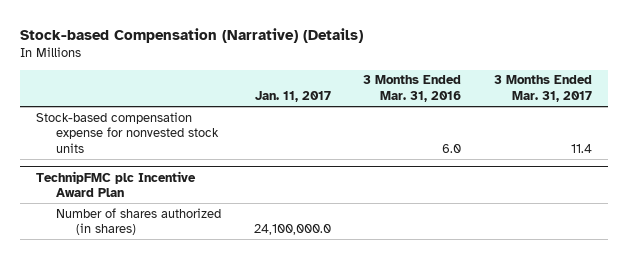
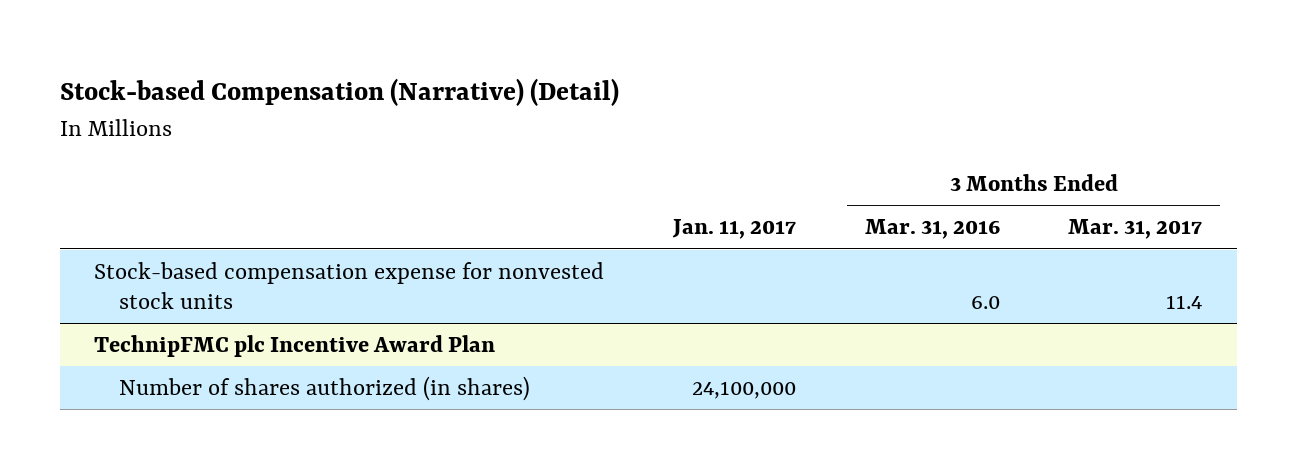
[19,27,363,43] Stock-based Compensation (Narrative) (Details) -> [59,78,619,107] Stock-based Compensation (Narrative) (Detail)
[253,224,331,236] 24,100,000.0 -> [691,381,796,400] 24,100,000

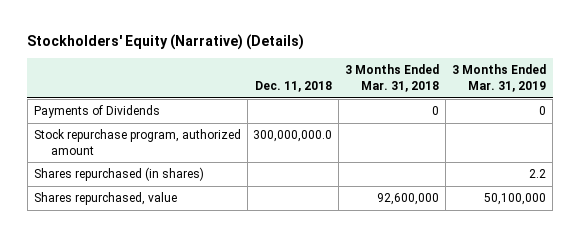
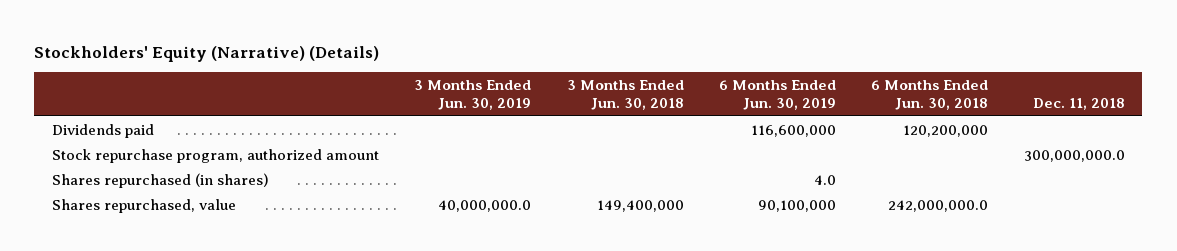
[345,64,440,93] 3 Months Ended Mar. 31, 2018 -> none
[452,64,547,93] 3 Months Ended Mar. 31, 2019 -> none
none -> [414,80,532,111] 3 Months Ended Jun. 30, 2019
none -> [566,80,684,111] 3 Months Ended Jun. 30, 2018
none -> [719,80,837,111] 6 Months Ended Jun. 30, 2019
none -> [871,80,989,111] 6 Months Ended Jun. 30, 2018
[33,105,160,119] Payments of Dividends -> [52,123,155,138] Dividends paid

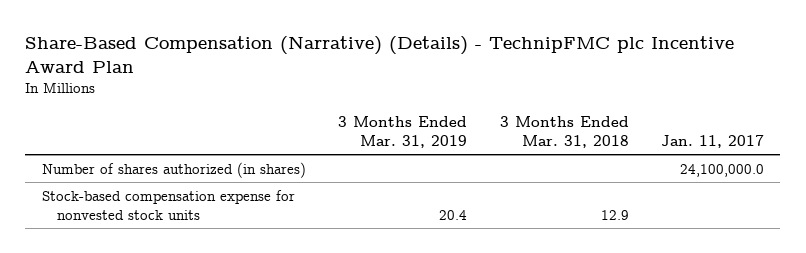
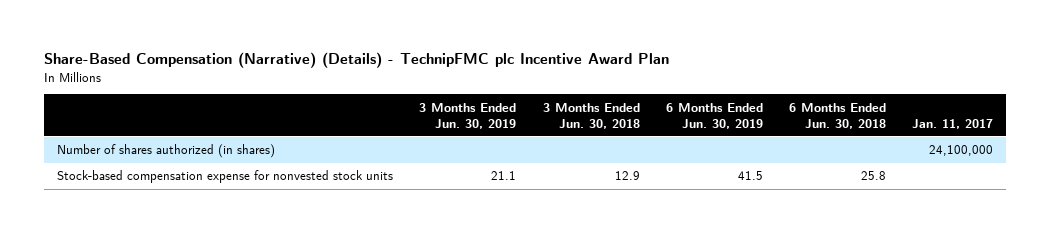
[338,116,468,149] 3 Months Ended Mar. 31, 2019 -> none
[499,116,629,149] 3 Months Ended Mar. 31, 2018 -> none
none -> [419,102,517,129] 3 Months Ended Jun. 30, 2019
none -> [542,102,640,129] 3 Months Ended Jun. 30, 2018
none -> [665,102,763,129] 6 Months Ended Jun. 30, 2019
none -> [789,102,887,129] 6 Months Ended Jun. 30, 2018
[680,163,765,177] 24,100,000.0 -> [929,145,994,157] 24,100,000

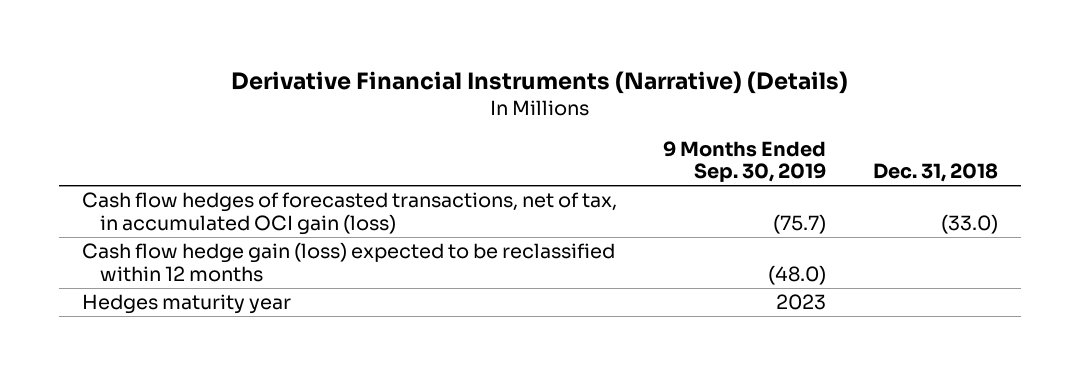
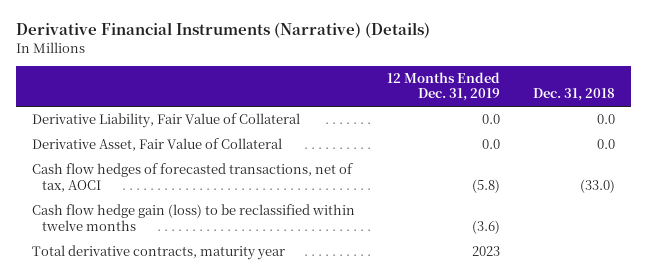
[663,140,827,183] 9 Months Ended Sep. 30, 2019 -> none
none -> [387,71,501,102] 12 Months Ended Dec. 31, 2019
none -> [31,113,300,129] Derivative Liability, Fair Value of Collateral
none -> [31,138,282,152] Derivative Asset, Fair Value of Collateral
[82,192,618,235] Cash flow hedges of forecasted transactions, net of tax, in accumulated OCI gain (loss) -> [31,163,353,192] Cash flow hedges of forecasted transactions, net of tax, AOCI
[82,242,616,282] Cash flow hedge gain (loss) expected to be reclassified within 12 months -> [31,204,355,231] Cash flow hedge gain (loss) to be reclassified within twelve months
[82,294,292,315] Hedges maturity year -> [31,245,285,261] Total derivative contracts, maturity year

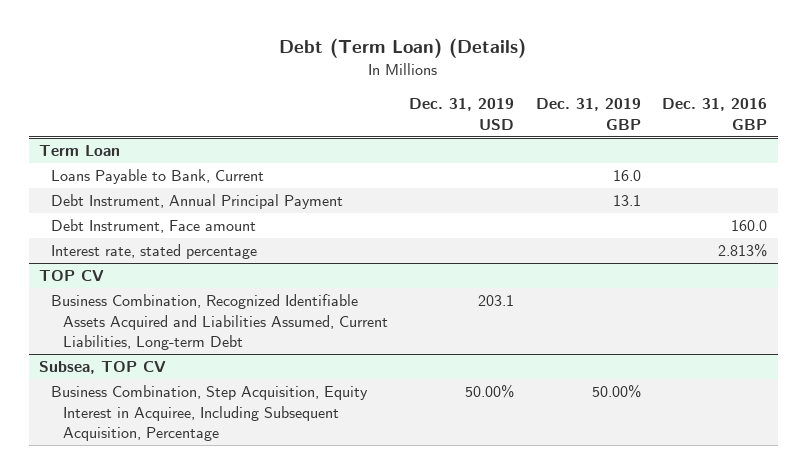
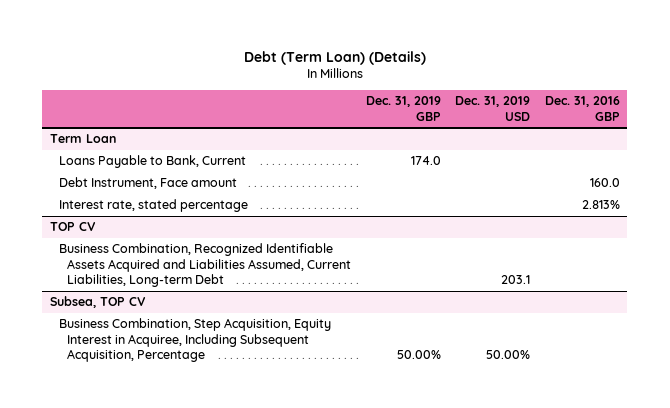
[51,193,344,209] Debt Instrument, Annual Principal Payment -> none
[612,169,641,181] 16.0 -> [410,156,441,166] 174.0

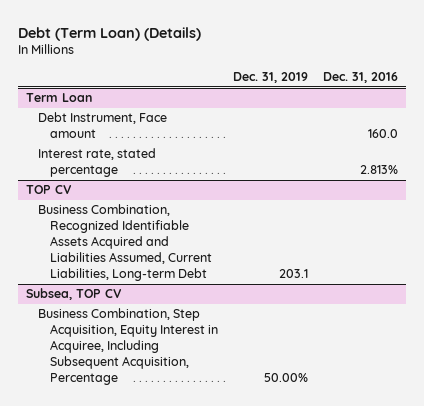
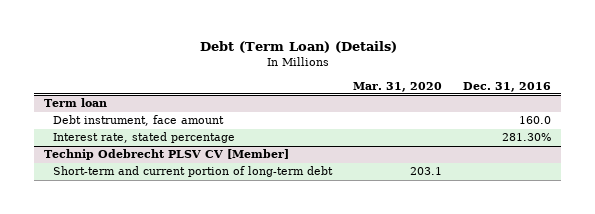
[233,72,309,84] Dec. 31, 2019 -> none
none -> [352,81,442,92] Mar. 31, 2020
[25,288,122,301] Subsea, TOP CV -> none
[38,308,219,386] Business Combination, Step Acquisition, Equity Interest in Acquiree, Including Subsequent Acquisition, Percentage -> none
[25,93,92,103] Term Loan -> [44,98,108,108] Term loan
[38,112,168,139] Debt Instrument, Face amount -> [52,115,224,127] Debt instrument, face amount
[360,165,399,175] 2.813% -> [501,133,551,142] 281.30%
[25,185,72,195] TOP CV -> [44,149,290,161] Technip Odebrecht PLSV CV [Member]
[38,204,213,282] Business Combination, Recognized Identifiable Assets Acquired and Liabilities Assumed, Current Liabilities, Long-term Debt -> [52,166,333,178] Short-term and current portion of long-term debt

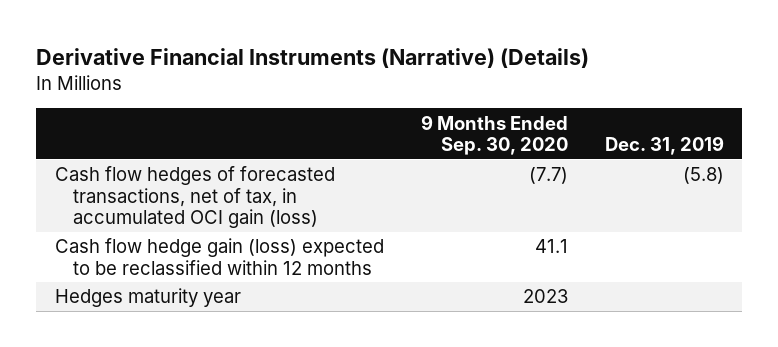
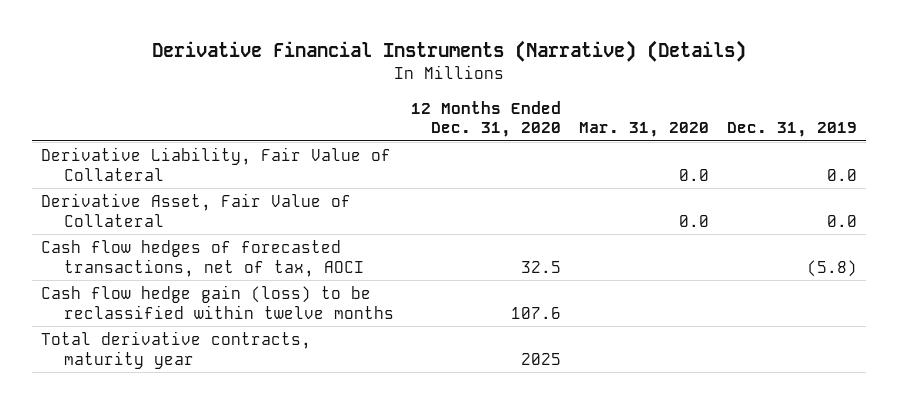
[420,114,568,156] 9 Months Ended Sep. 30, 2020 -> none
none -> [411,100,562,138] 12 Months Ended Dec. 31, 2020
none -> [579,122,710,138] Mar. 31, 2020
none -> [40,146,391,181] Derivative Liability, Fair Value of Collateral
none -> [40,192,351,227] Derivative Asset, Fair Value of Collateral
[54,166,335,229] Cash flow hedges of forecasted transactions, net of tax, in accumulated OCI gain (loss) -> [40,239,364,277] Cash flow hedges of forecasted transactions, net of tax, AOCI
[54,238,384,275] Cash flow hedge gain (loss) expected to be reclassified within 12 months -> [40,284,394,319] Cash flow hedge gain (loss) to be reclassified within twelve months
[54,288,241,308] Hedges maturity year -> [40,330,311,369] Total derivative contracts, maturity year

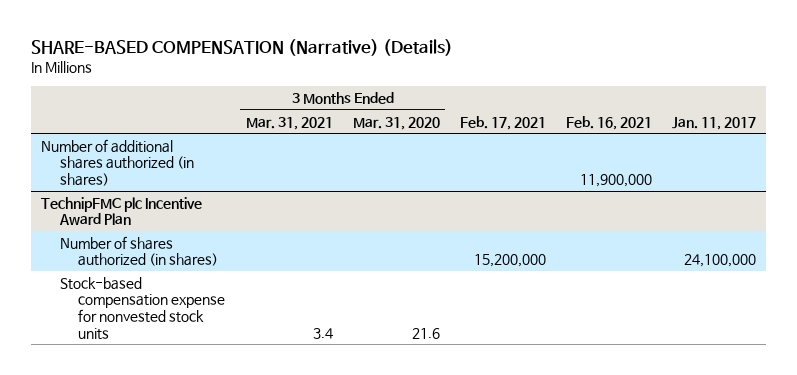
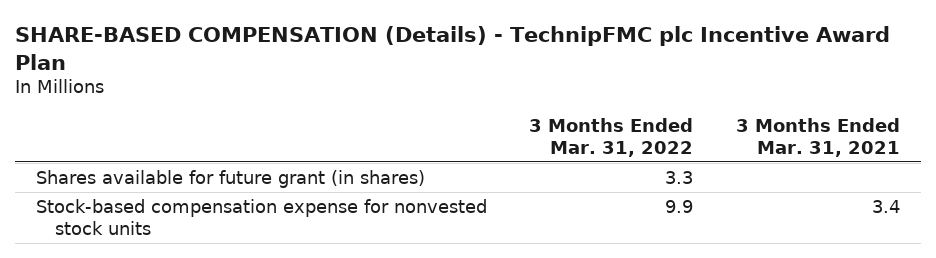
[30,38,453,56] SHARE-BASED COMPENSATION (Narrative) (Details) -> [14,26,890,70] SHARE-BASED COMPENSATION (Details) - TechnipFMC plc Incentive Award Plan
[352,116,440,130] Mar. 31, 2020 -> none
[459,115,546,130] Feb. 17, 2021 -> none
[565,115,652,130] Feb. 16, 2021 -> none
[671,116,756,130] Jan. 11, 2017 -> none
none -> [529,117,694,157] 3 Months Ended Mar. 31, 2022
[40,196,202,226] TechnipFMC plc Incentive Award Plan -> none
[59,235,219,267] Number of shares authorized (in shares) -> none
[59,276,226,340] Stock-based compensation expense for nonvested stock units -> none
[40,138,194,187] Number of additional shares authorized (in shares) -> [36,169,426,188] Shares available for future grant (in shares)
none -> [36,198,488,235] Stock-based compensation expense for nonvested stock units

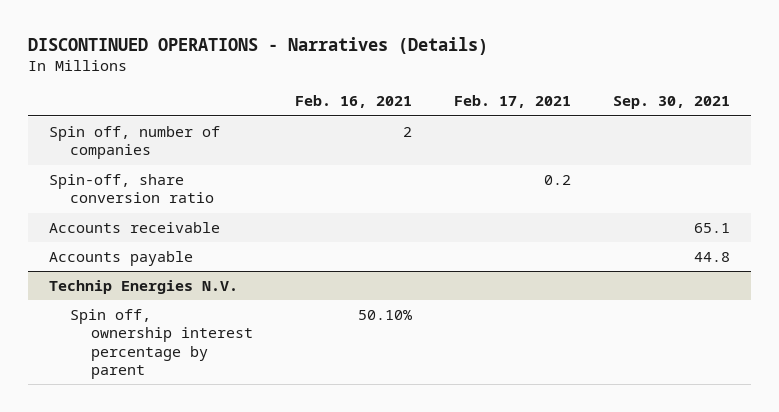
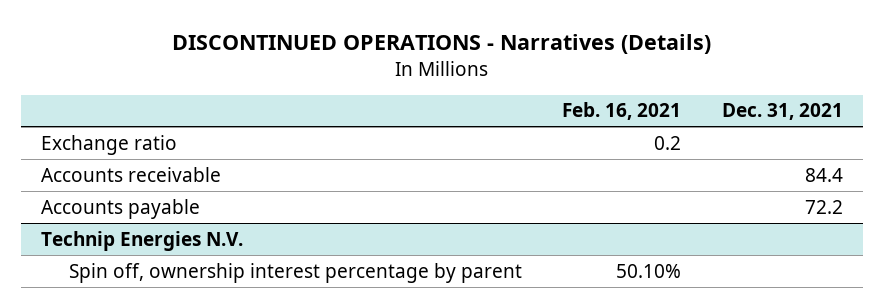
[454,95,572,109] Feb. 17, 2021 -> none
[612,96,730,110] Sep. 30, 2021 -> none
none -> [721,103,843,121] Dec. 31, 2021
[48,126,220,160] Spin off, number of companies -> none
[48,174,214,204] Spin-off, share conversion ratio -> none
none -> [41,134,178,155] Exchange ratio

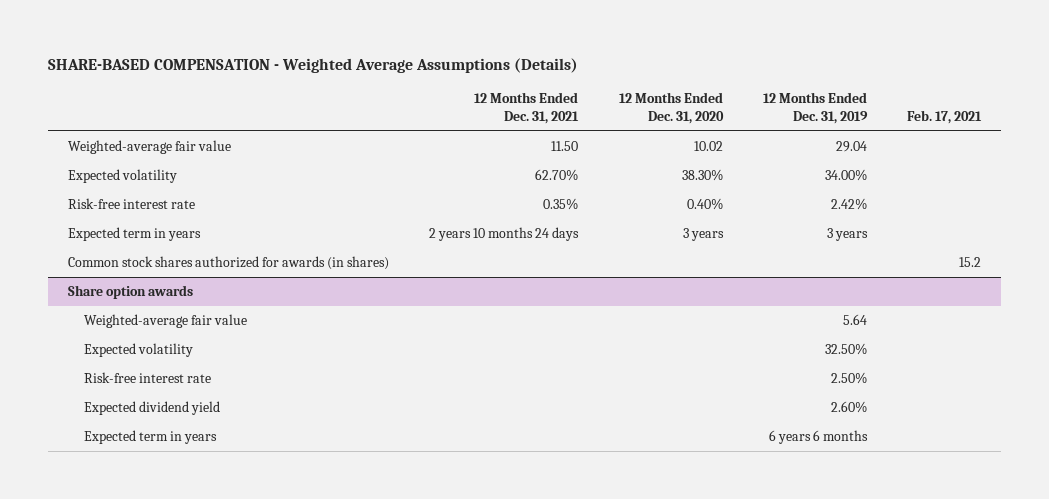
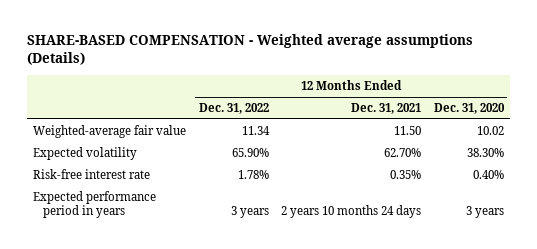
[47,57,578,73] SHARE-BASED COMPENSATION - Weighted Average Assumptions (Details) -> [26,34,473,66] SHARE-BASED COMPENSATION - Weighted average assumptions (Details)
[763,91,869,125] 12 Months Ended Dec. 31, 2019 -> none
[907,110,983,125] Feb. 17, 2021 -> none
none -> [198,103,269,115] Dec. 31, 2022
[68,256,390,271] Common stock shares authorized for awards (in shares) -> none
[68,285,194,300] Share option awards -> none
[83,314,247,329] Weighted-average fair value -> none
[83,343,193,358] Expected volatility -> none
[83,372,211,384] Risk-free interest rate -> none
[83,401,220,416] Expected dividend yield -> none
[83,430,217,445] Expected term in years -> none
[68,227,202,242] Expected term in years -> [33,191,157,219] Expected performance period in years

